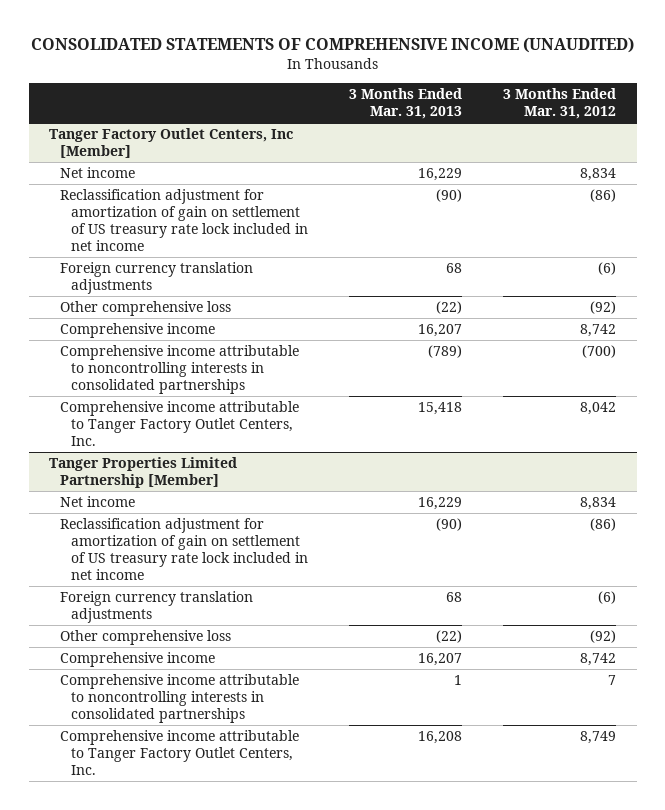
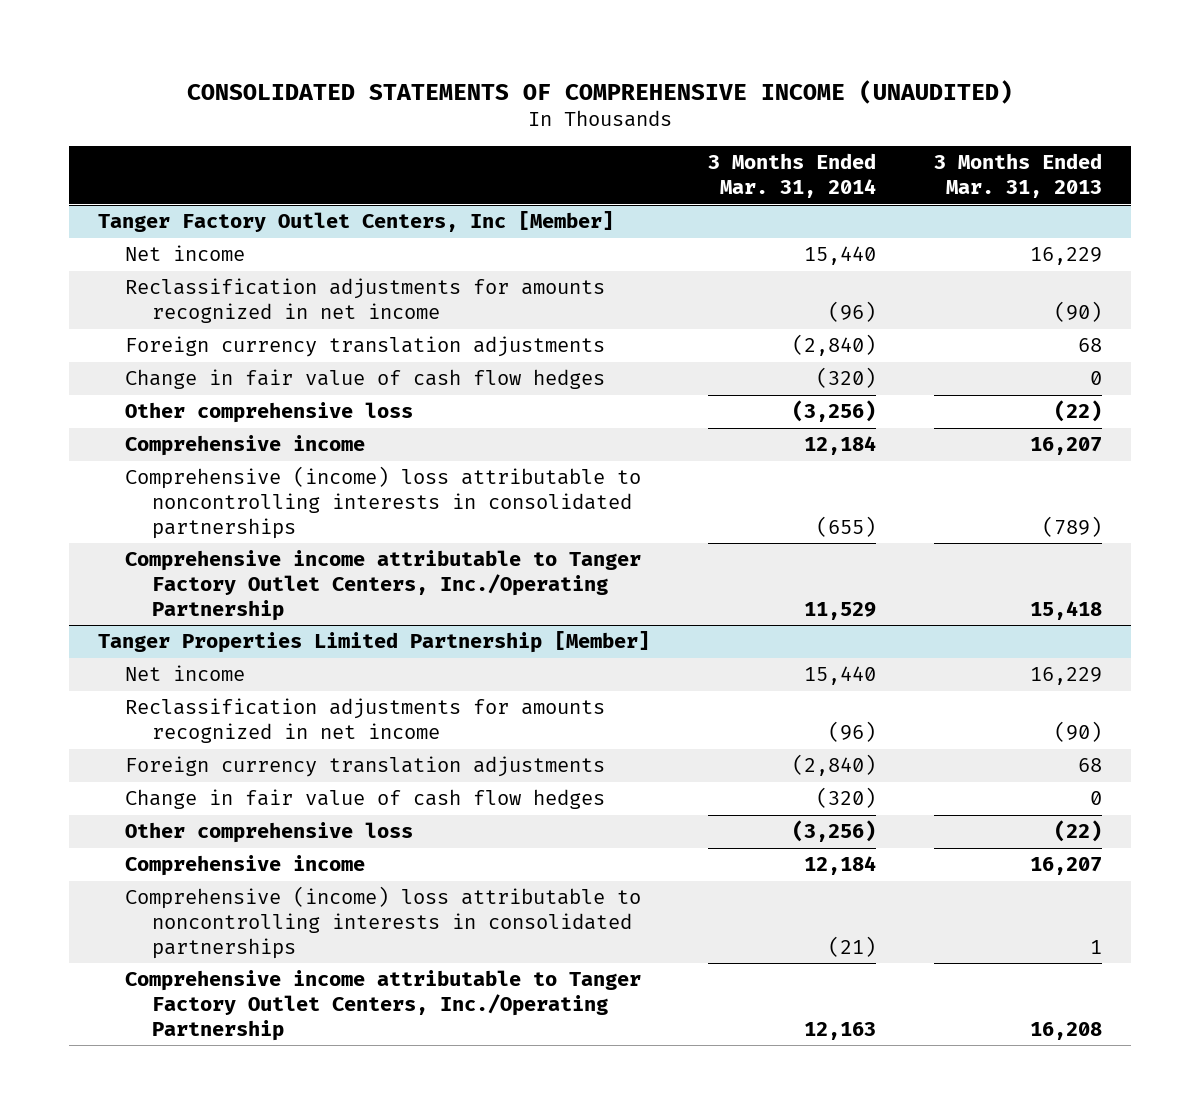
[503,88,617,120] 3 Months Ended Mar. 31, 2012 -> none
none -> [707,153,876,199] 3 Months Ended Mar. 31, 2014
[60,189,309,251] Reclassification adjustment for amortization of gain on settlement of US treasury rate lock included in net income -> [124,278,605,324] Reclassification adjustments for amounts recognized in net income
none -> [124,369,605,390] Change in fair value of cash flow hedges
[60,345,300,394] Comprehensive income attributable to noncontrolling interests in consolidated partnerships -> [124,466,641,539] Comprehensive (income) loss attributable to noncontrolling interests in consolidated partnerships
[60,401,300,446] Comprehensive income attributable to Tanger Factory Outlet Centers, Inc. -> [124,550,641,621] Comprehensive income attributable to Tanger Factory Outlet Centers, Inc./Operating Partnership
[60,518,309,580] Reclassification adjustment for amortization of gain on settlement of US treasury rate lock included in net income -> [124,698,605,744] Reclassification adjustments for amounts recognized in net income
none -> [124,789,605,810] Change in fair value of cash flow hedges
[60,674,300,723] Comprehensive income attributable to noncontrolling interests in consolidated partnerships -> [124,886,641,959] Comprehensive (income) loss attributable to noncontrolling interests in consolidated partnerships
[60,730,300,775] Comprehensive income attributable to Tanger Factory Outlet Centers, Inc. -> [124,970,641,1041] Comprehensive income attributable to Tanger Factory Outlet Centers, Inc./Operating Partnership

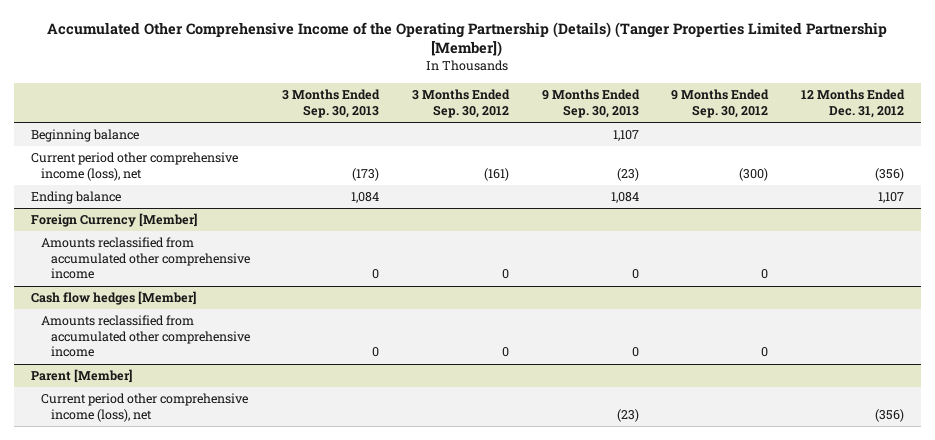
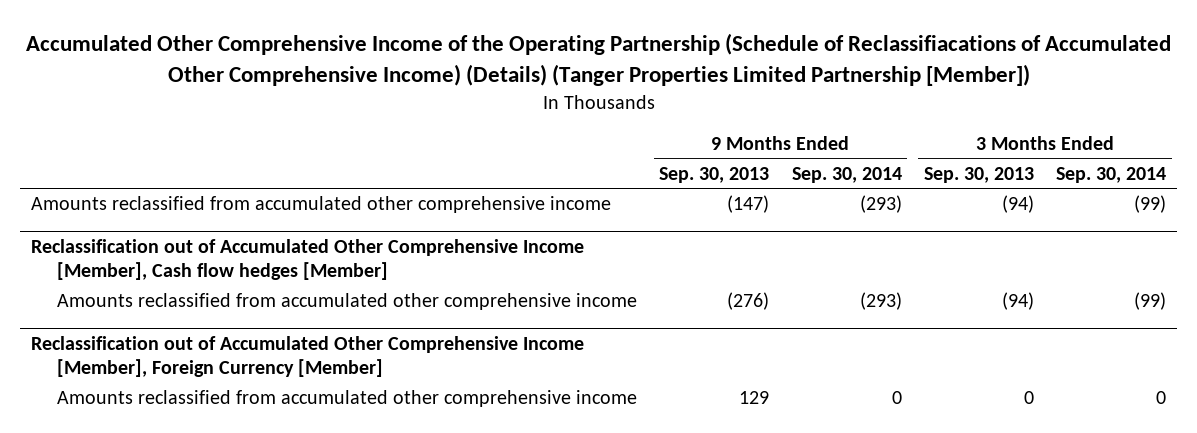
[47,21,888,58] Accumulated Other Comprehensive Income of the Operating Partnership (Details) (Tanger Properties Limited Partnership [Member]) -> [25,32,1171,86] Accumulated Other Comprehensive Income of the Operating Partnership (Schedule of Reclassifiacations of Accumulated Other Comprehensive Income) (Details) (Tanger Properties Limited Partnership [Member])
[412,89,511,118] 3 Months Ended Sep. 30, 2012 -> none
[671,89,770,118] 9 Months Ended Sep. 30, 2012 -> none
[801,89,906,118] 12 Months Ended Dec. 31, 2012 -> none
none -> [791,166,902,183] Sep. 30, 2014
none -> [1056,166,1167,183] Sep. 30, 2014
[30,129,139,143] Beginning balance -> none
[30,152,238,181] Current period other comprehensive income (loss), net -> none
[30,191,121,205] Ending balance -> none
[30,213,197,228] Foreign Currency [Member] -> none
[30,291,196,306] Cash flow hedges [Member] -> none
[30,369,132,384] Parent [Member] -> none
[40,393,248,422] Current period other comprehensive income (loss), net -> none
[372,269,380,280] 0 -> [1001,195,1034,214] (94)
[631,269,639,280] 0 -> [727,195,770,214] (147)
none -> [30,238,584,281] Reclassification out of Accumulated Other Comprehensive Income [Member], Cash flow hedges [Member]
[372,347,380,358] 0 -> [1001,292,1034,311] (94)
[631,347,639,358] 0 -> [727,292,770,311] (276)
none -> [30,335,584,378] Reclassification out of Accumulated Other Comprehensive Income [Member], Foreign Currency [Member]
none -> [57,390,638,408] Amounts reclassified from accumulated other comprehensive income

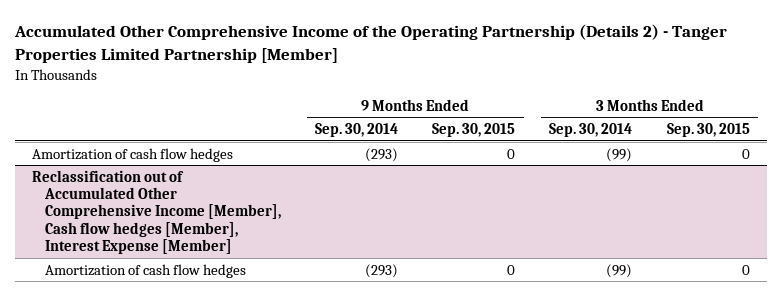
[25,32,1171,86] Accumulated Other Comprehensive Income of the Operating Partnership (Schedule of Reclassifiacations of Accumulated Other Comprehensive Income) (Details) (Tanger Properties Limited Partnership [Member]) -> [13,24,727,63] Accumulated Other Comprehensive Income of the Operating Partnership (Details 2) - Tanger Properties Limited Partnership [Member]
[659,166,770,183] Sep. 30, 2013 -> none
[923,166,1034,183] Sep. 30, 2013 -> none
none -> [432,123,516,138] Sep. 30, 2015
none -> [666,123,750,138] Sep. 30, 2015
[30,335,584,378] Reclassification out of Accumulated Other Comprehensive Income [Member], Foreign Currency [Member] -> none
[57,390,638,408] Amounts reclassified from accumulated other comprehensive income -> none
[30,196,611,214] Amounts reclassified from accumulated other comprehensive income -> [31,147,233,162] Amortization of cash flow hedges
[30,238,584,281] Reclassification out of Accumulated Other Comprehensive Income [Member], Cash flow hedges [Member] -> [31,169,282,254] Reclassification out of Accumulated Other Comprehensive Income [Member], Cash flow hedges [Member], Interest Expense [Member]
[57,293,638,311] Amounts reclassified from accumulated other comprehensive income -> [45,263,247,278] Amortization of cash flow hedges

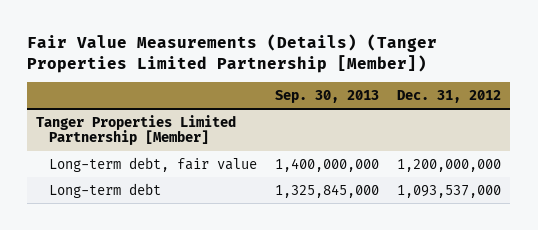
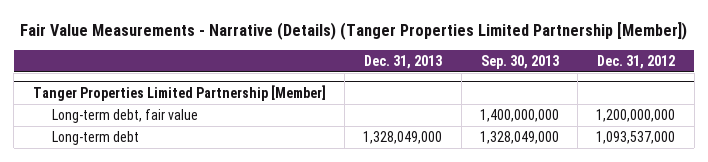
[27,33,438,73] Fair Value Measurements (Details) (Tanger Properties Limited Partnership [Member]) -> [20,21,688,40] Fair Value Measurements - Narrative (Details) (Tanger Properties Limited Partnership [Member])
none -> [364,54,443,69] Dec. 31, 2013
[275,183,380,198] 1,325,845,000 -> [479,130,559,144] 1,328,049,000

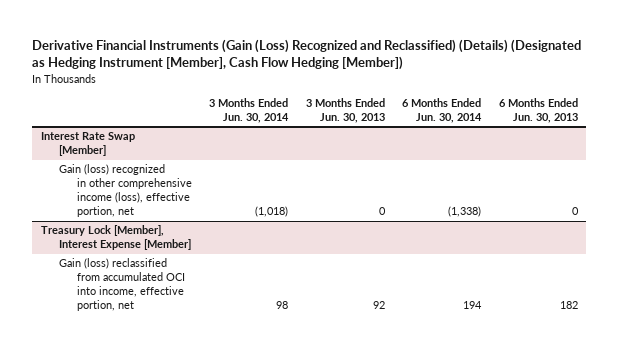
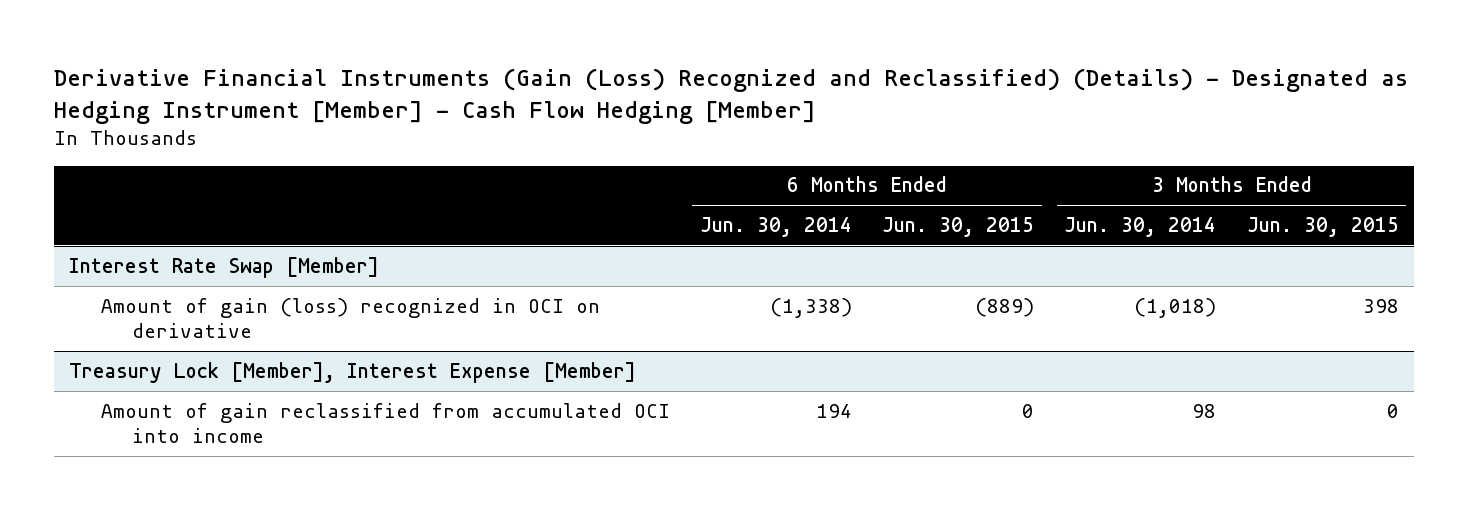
[32,38,582,71] Derivative Financial Instruments (Gain (Loss) Recognized and Reclassified) (Details) (Designated as Hedging Instrument [Member], Cash Flow Hedging [Member]) -> [54,67,1409,124] Derivative Financial Instruments (Gain (Loss) Recognized and Reclassified) (Details) - Designated as Hedging Instrument [Member] - Cash Flow Hedging [Member]
[305,98,385,124] 3 Months Ended Jun. 30, 2013 -> none
[498,98,578,124] 6 Months Ended Jun. 30, 2013 -> none
none -> [882,217,1035,238] Jun. 30, 2015
none -> [1246,217,1399,238] Jun. 30, 2015
[58,164,192,218] Gain (loss) recognized in other comprehensive income (loss), effective portion, net -> [100,297,600,339] Amount of gain (loss) recognized in OCI on derivative
[58,258,185,312] Gain (loss) reclassified from accumulated OCI into income, effective portion, net -> [100,402,670,444] Amount of gain reclassified from accumulated OCI into income

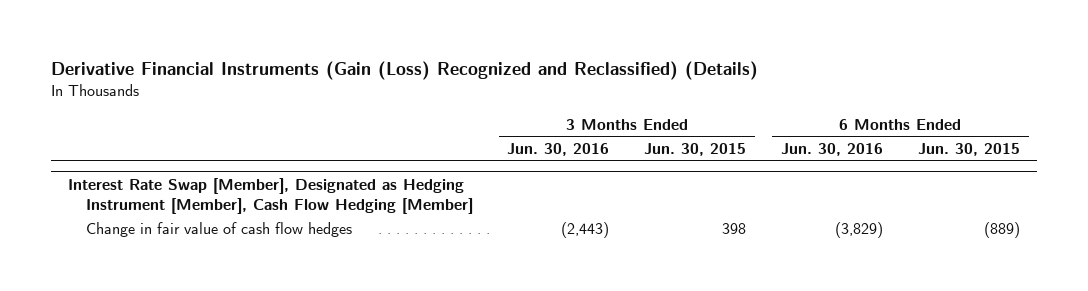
[54,67,1409,124] Derivative Financial Instruments (Gain (Loss) Recognized and Reclassified) (Details) - Designated as Hedging Instrument [Member] - Cash Flow Hedging [Member] -> [50,61,758,81] Derivative Financial Instruments (Gain (Loss) Recognized and Reclassified) (Details)
[699,217,852,238] Jun. 30, 2014 -> none
[1064,217,1217,238] Jun. 30, 2014 -> none
none -> [507,143,610,157] Jun. 30, 2016
none -> [781,143,884,157] Jun. 30, 2016
[69,256,380,278] Interest Rate Swap [Member] -> none
[69,361,637,383] Treasury Lock [Member], Interest Expense [Member] -> none
[100,402,670,444] Amount of gain reclassified from accumulated OCI into income -> none
none -> [68,177,473,214] Interest Rate Swap [Member], Designated as Hedging Instrument [Member], Cash Flow Hedging [Member]
[100,297,600,339] Amount of gain (loss) recognized in OCI on derivative -> [85,221,352,237] Change in fair value of cash flow hedges

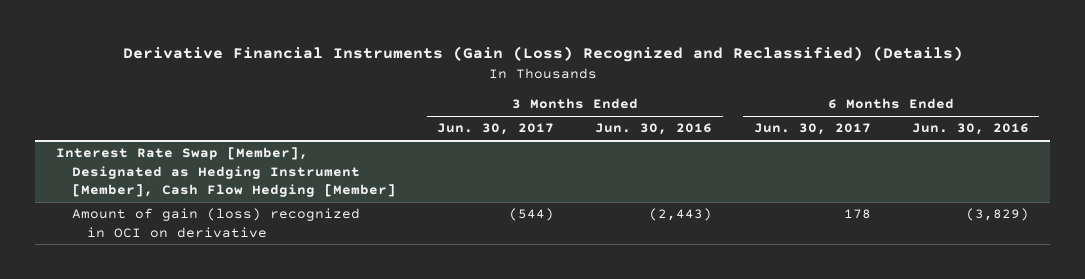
[644,143,747,157] Jun. 30, 2015 -> none
[917,143,1020,157] Jun. 30, 2015 -> none
none -> [437,123,555,136] Jun. 30, 2017
none -> [753,123,871,136] Jun. 30, 2017
[85,221,352,237] Change in fair value of cash flow hedges -> [71,208,360,238] Amount of gain (loss) recognized in OCI on derivative

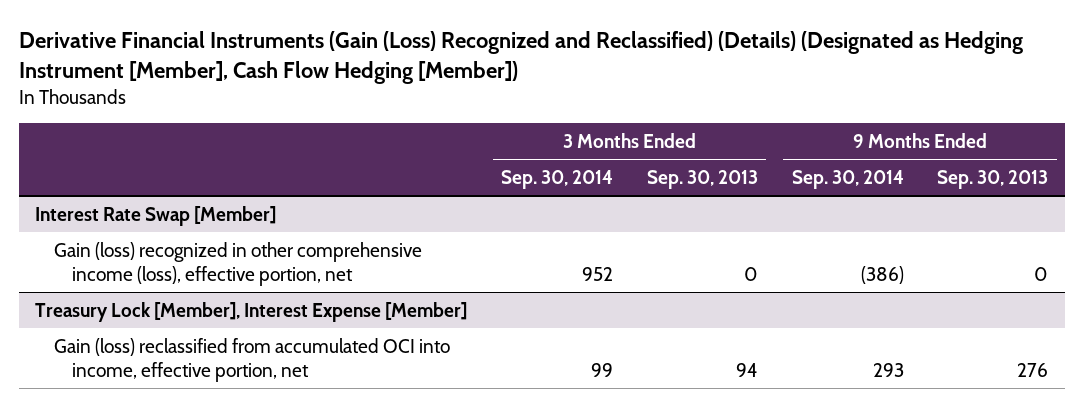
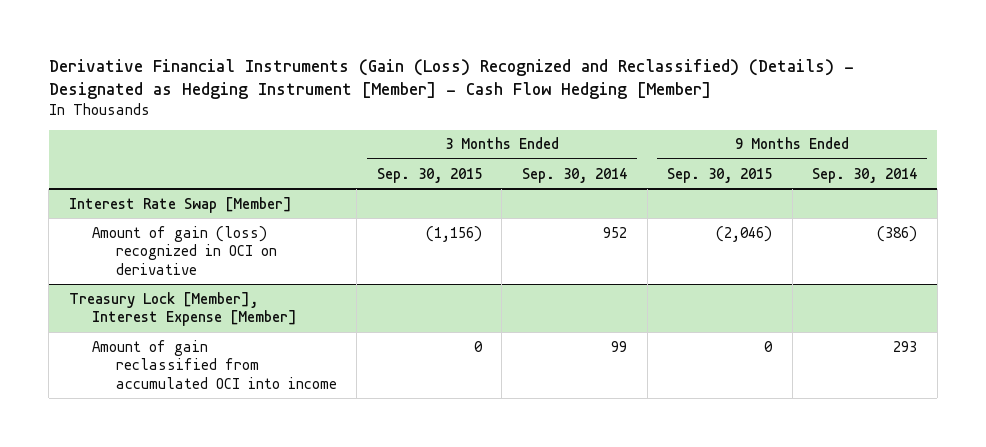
[18,31,1023,85] Derivative Financial Instruments (Gain (Loss) Recognized and Reclassified) (Details) (Designated as Hedging Instrument [Member], Cash Flow Hedging [Member]) -> [48,58,854,99] Derivative Financial Instruments (Gain (Loss) Recognized and Reclassified) (Details) - Designated as Hedging Instrument [Member] - Cash Flow Hedging [Member]
[646,169,758,189] Sep. 30, 2013 -> none
[937,169,1049,189] Sep. 30, 2013 -> none
none -> [376,167,482,183] Sep. 30, 2015
none -> [667,167,773,183] Sep. 30, 2015
[53,241,422,286] Gain (loss) recognized in other comprehensive income (loss), effective portion, net -> [92,225,277,275] Amount of gain (loss) recognized in OCI on derivative
[53,337,450,382] Gain (loss) reclassified from accumulated OCI into income, effective portion, net -> [92,339,337,389] Amount of gain reclassified from accumulated OCI into income

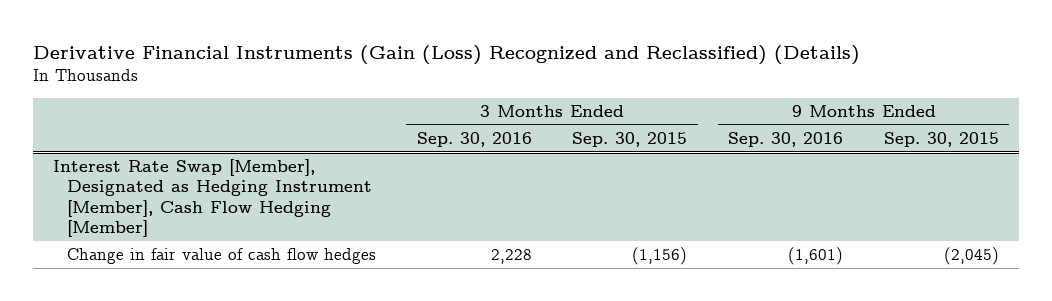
[48,58,854,99] Derivative Financial Instruments (Gain (Loss) Recognized and Reclassified) (Details) - Designated as Hedging Instrument [Member] - Cash Flow Hedging [Member] -> [32,44,860,65] Derivative Financial Instruments (Gain (Loss) Recognized and Reclassified) (Details)
[522,167,628,183] Sep. 30, 2014 -> none
[812,167,918,183] Sep. 30, 2014 -> none
none -> [416,131,532,147] Sep. 30, 2016
none -> [728,131,844,147] Sep. 30, 2016
[69,196,293,213] Interest Rate Swap [Member] -> none
[92,225,277,275] Amount of gain (loss) recognized in OCI on derivative -> none
[69,291,298,327] Treasury Lock [Member], Interest Expense [Member] -> none
[92,339,337,389] Amount of gain reclassified from accumulated OCI into income -> none
none -> [53,159,372,237] Interest Rate Swap [Member], Designated as Hedging Instrument [Member], Cash Flow Hedging [Member]
none -> [66,248,376,265] Change in fair value of cash flow hedges

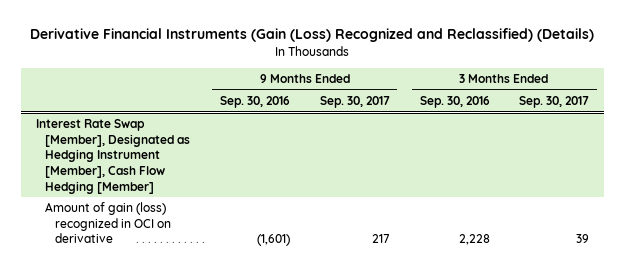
[572,131,688,147] Sep. 30, 2015 -> none
[883,131,999,147] Sep. 30, 2015 -> none
none -> [319,96,390,109] Sep. 30, 2017
none -> [519,96,590,109] Sep. 30, 2017
[66,248,376,265] Change in fair value of cash flow hedges -> [45,202,171,244] Amount of gain (loss) recognized in OCI on derivative

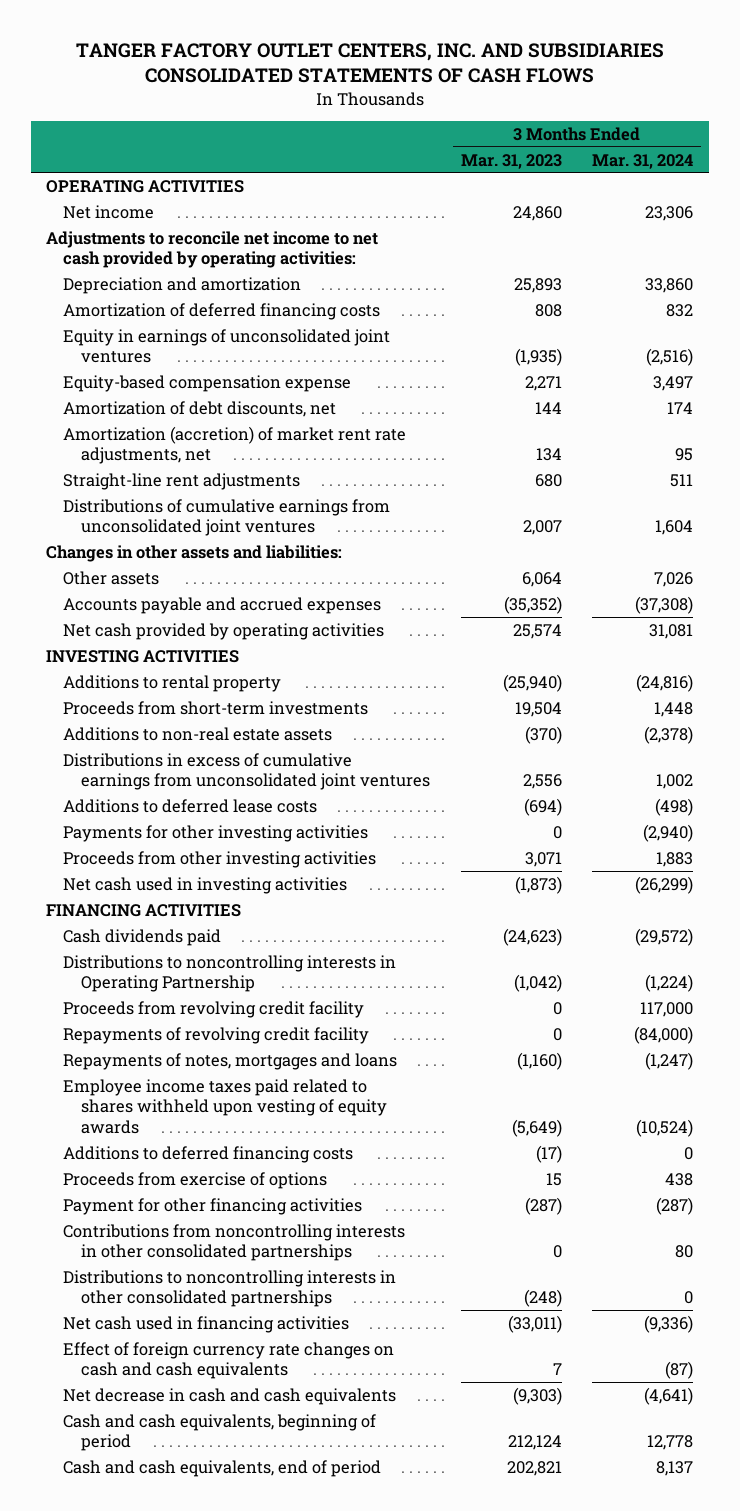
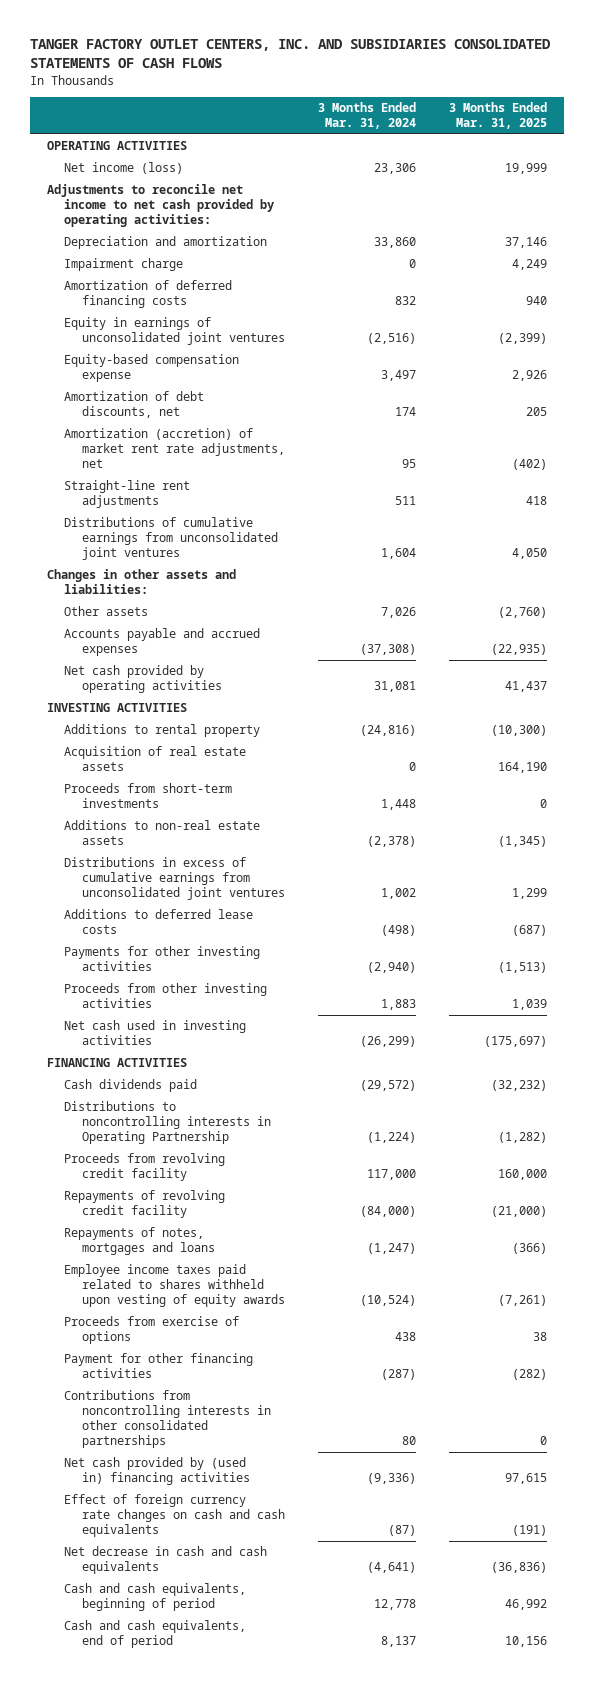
[460,153,562,169] Mar. 31, 2023 -> none
none -> [449,102,548,130] 3 Months Ended Mar. 31, 2025
[63,204,155,219] Net income -> [64,162,184,175] Net income (loss)
none -> [64,258,184,272] Impairment charge
none -> [64,746,247,772] Acquisition of real estate assets
[63,1145,354,1163] Additions to deferred financing costs -> none
[63,1269,397,1308] Distributions to noncontrolling interests in other consolidated partnerships -> none
[63,1315,350,1333] Net cash used in financing activities -> [64,1457,251,1486] Net cash provided by (used in) financing activities

